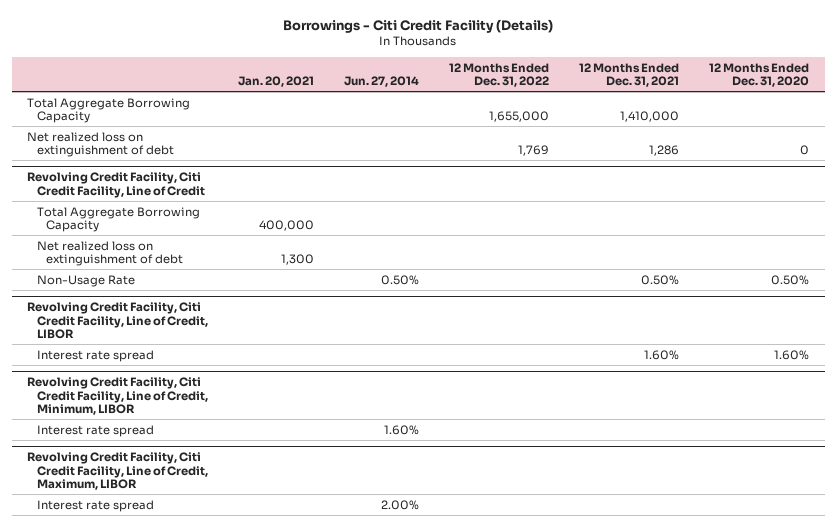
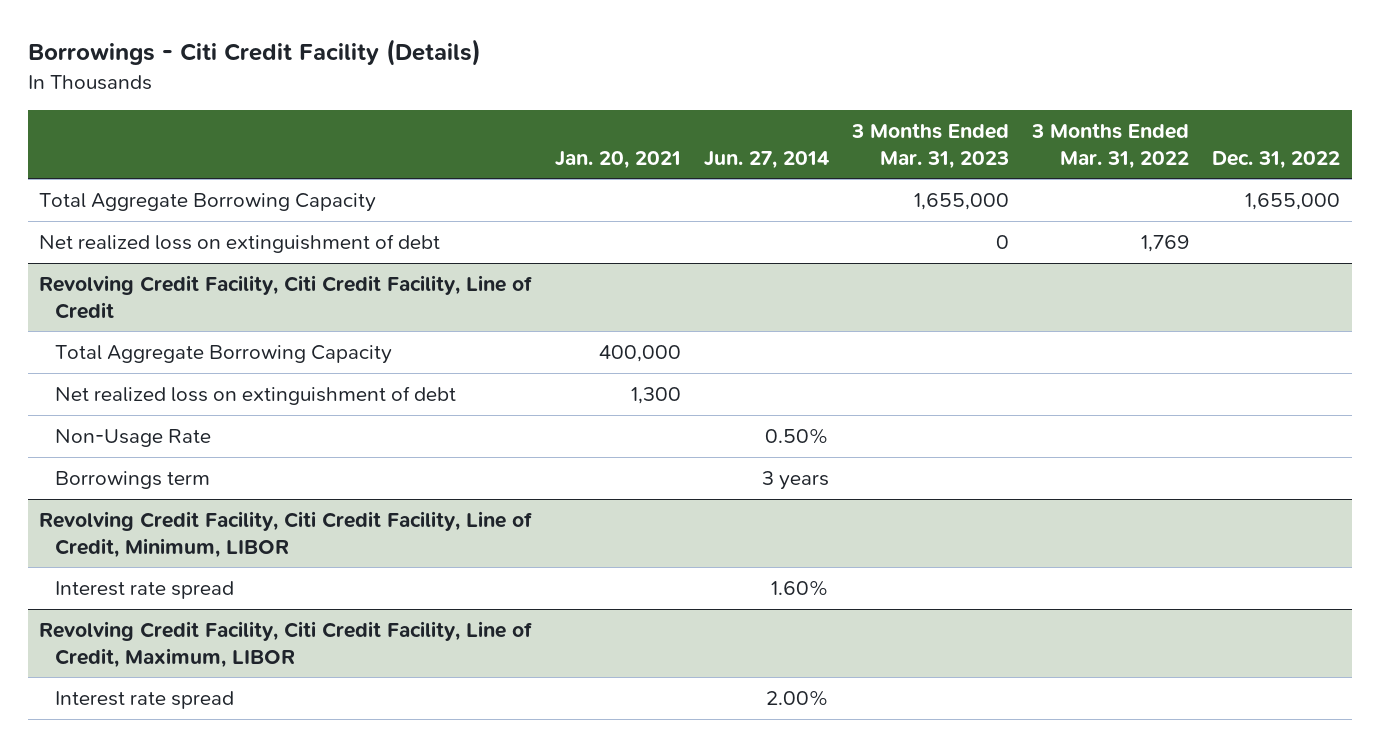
[449,62,550,88] 12 Months Ended Dec. 31, 2022 -> none
[579,62,680,88] 12 Months Ended Dec. 31, 2021 -> none
[709,62,810,88] 12 Months Ended Dec. 31, 2020 -> none
none -> [851,122,1010,169] 3 Months Ended Mar. 31, 2023
none -> [1031,122,1190,169] 3 Months Ended Mar. 31, 2022
none -> [1212,150,1341,169] Dec. 31, 2022
[27,302,208,340] Revolving Credit Facility, Citi Credit Facility, Line of Credit, LIBOR -> none
[36,349,154,362] Interest rate spread -> none
none -> [55,471,211,490] Borrowings term

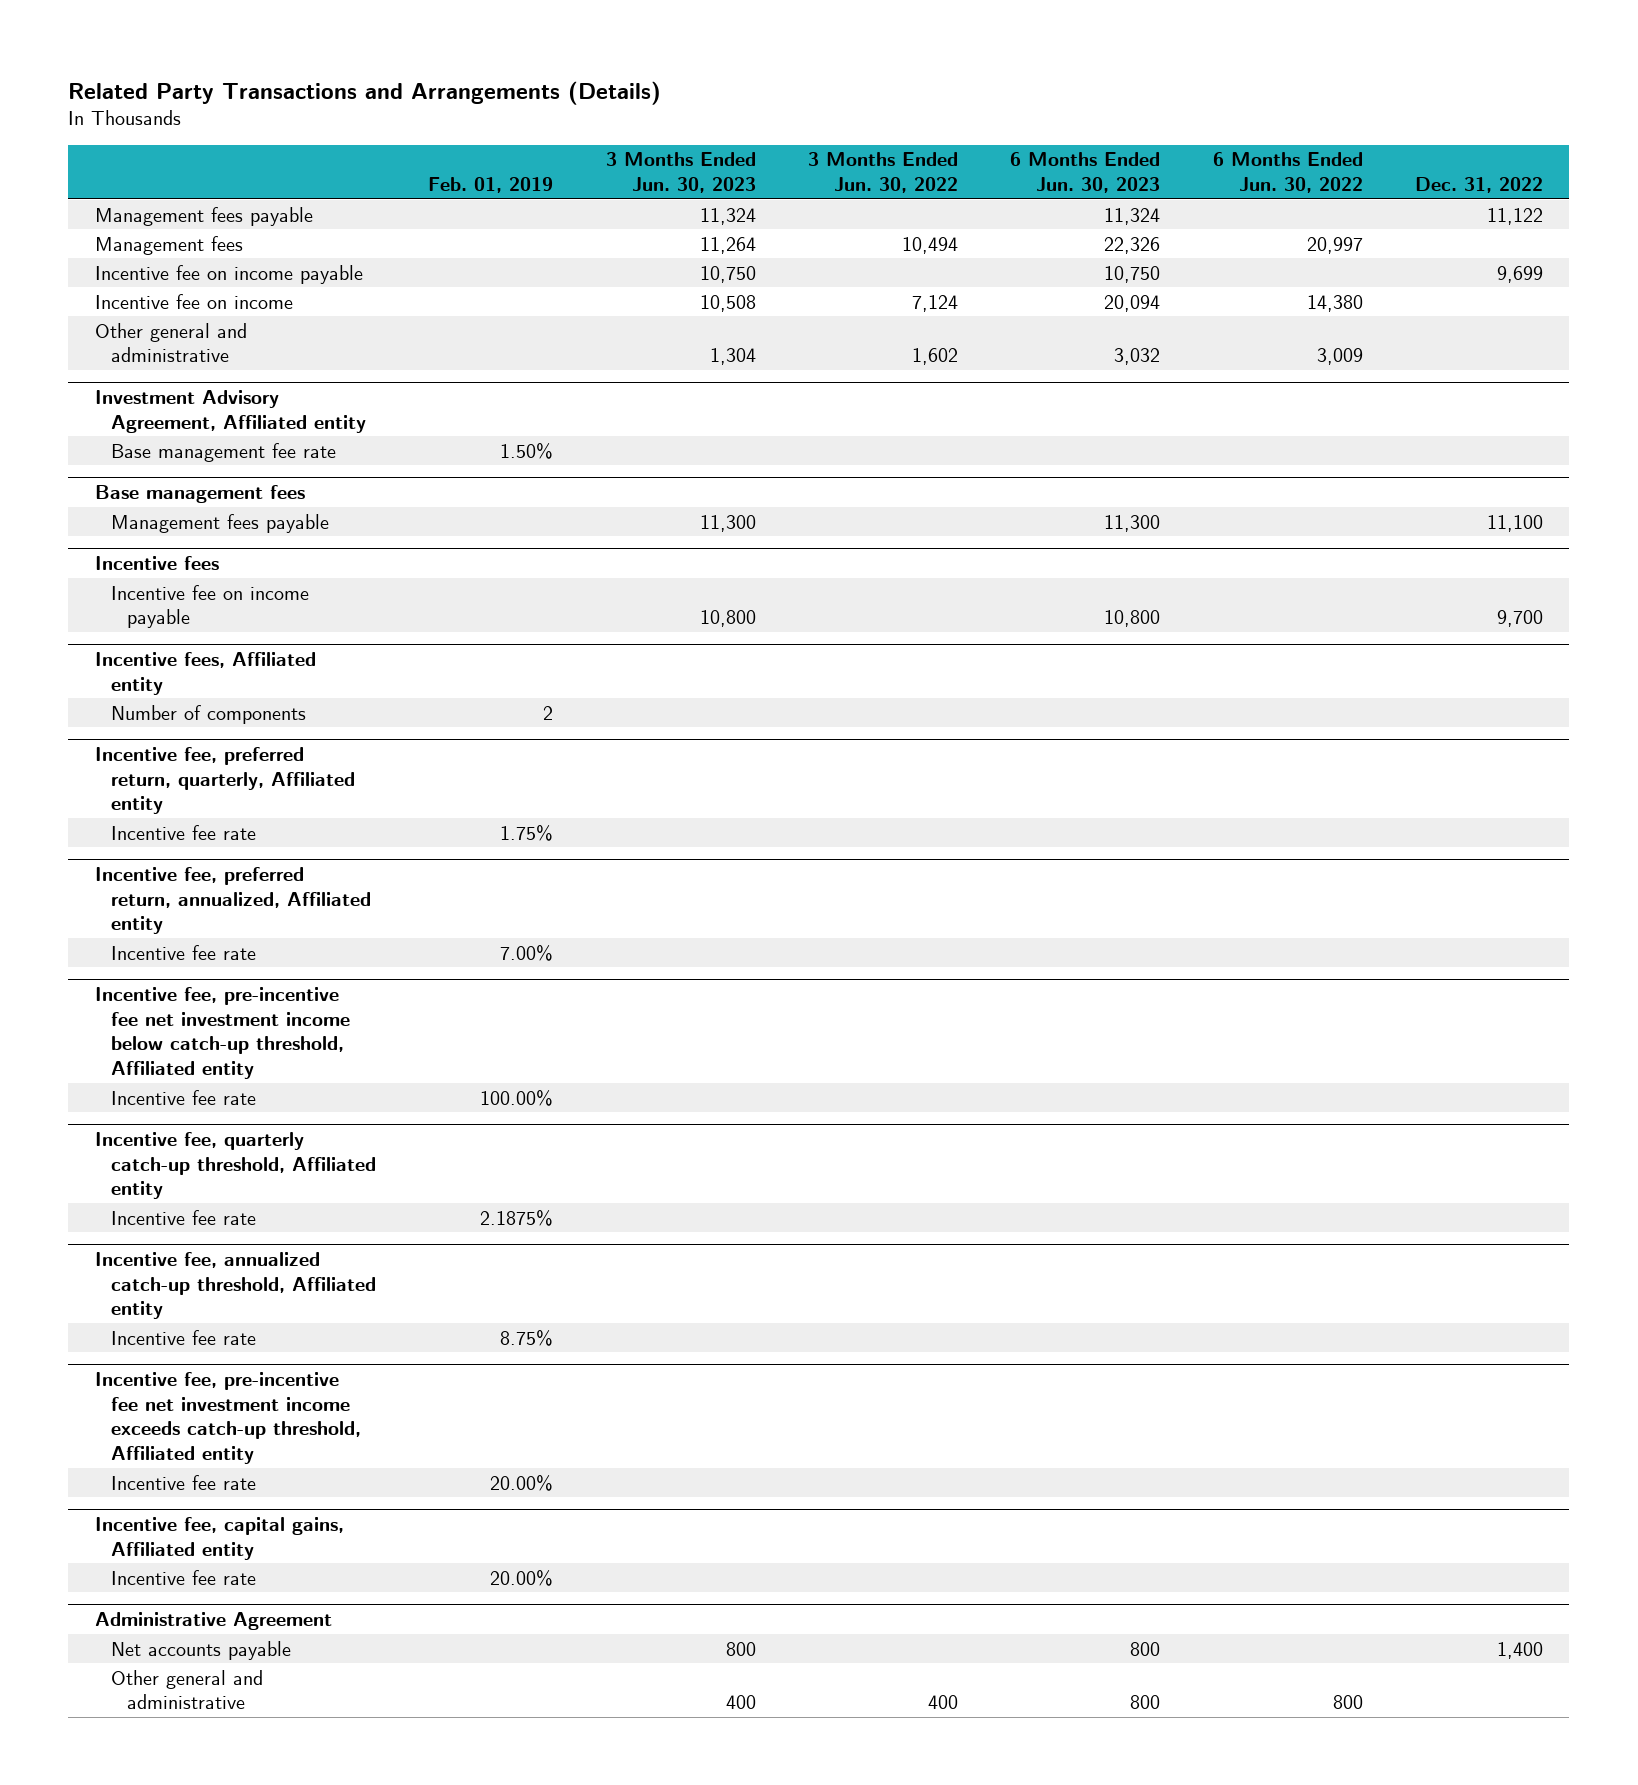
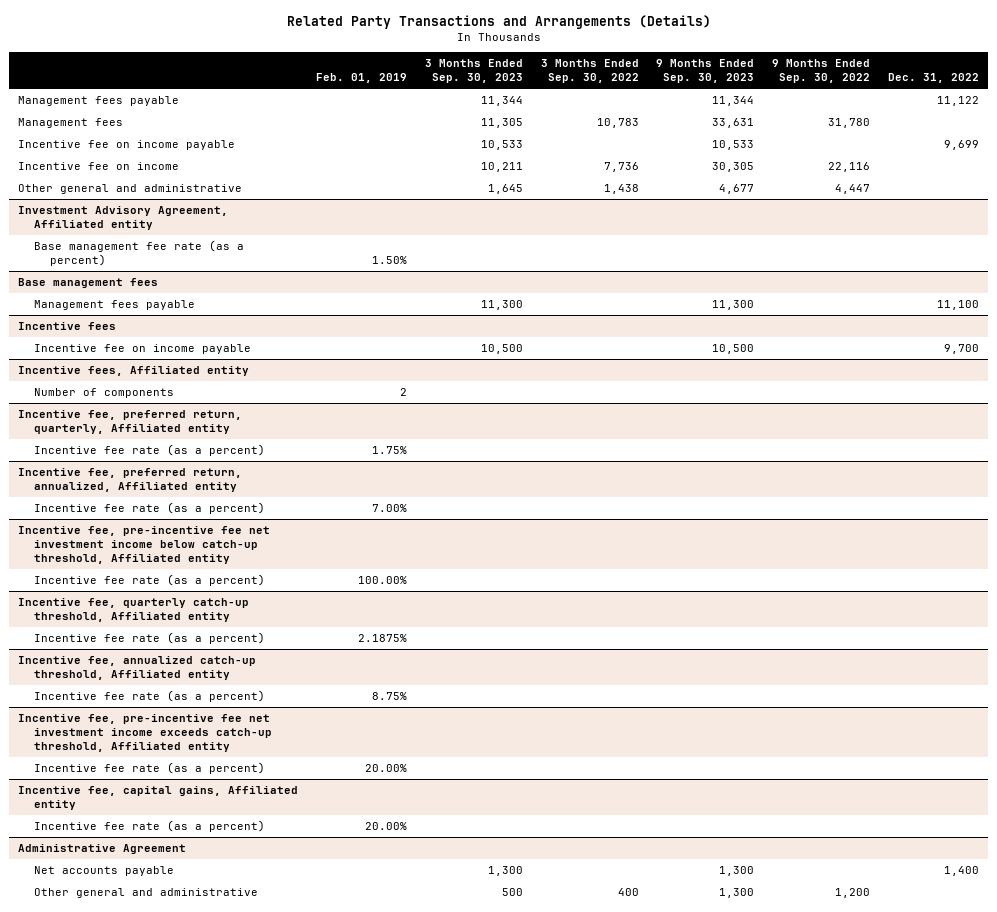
[605,152,756,193] 3 Months Ended Jun. 30, 2023 -> none
[807,152,958,193] 3 Months Ended Jun. 30, 2022 -> none
[1010,152,1161,193] 6 Months Ended Jun. 30, 2023 -> none
[1212,152,1363,193] 6 Months Ended Jun. 30, 2022 -> none
none -> [424,59,523,84] 3 Months Ended Sep. 30, 2023
none -> [540,59,639,84] 3 Months Ended Sep. 30, 2022
none -> [656,59,755,84] 9 Months Ended Sep. 30, 2023
none -> [772,59,871,84] 9 Months Ended Sep. 30, 2022
[110,442,336,462] Base management fee rate -> [33,240,244,267] Base management fee rate (as a percent)
[110,824,256,840] Incentive fee rate -> [33,444,265,457] Incentive fee rate (as a percent)
[110,944,256,960] Incentive fee rate -> [33,502,265,515] Incentive fee rate (as a percent)
[110,1089,256,1105] Incentive fee rate -> [33,574,265,587] Incentive fee rate (as a percent)
[110,1209,256,1225] Incentive fee rate -> [33,632,265,645] Incentive fee rate (as a percent)
[110,1329,256,1345] Incentive fee rate -> [33,690,265,703] Incentive fee rate (as a percent)
[110,1474,256,1490] Incentive fee rate -> [33,762,265,775] Incentive fee rate (as a percent)
[110,1569,256,1585] Incentive fee rate -> [33,820,265,833] Incentive fee rate (as a percent)

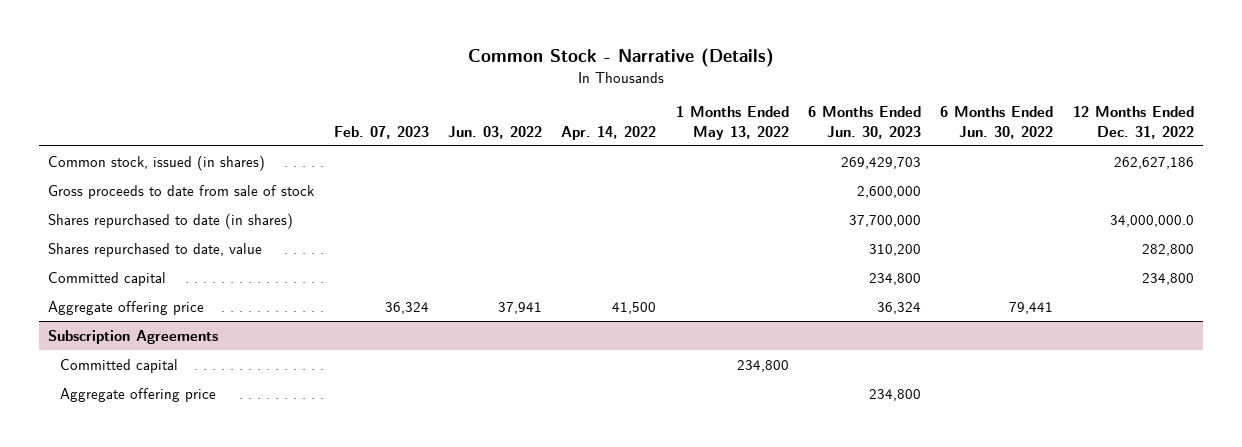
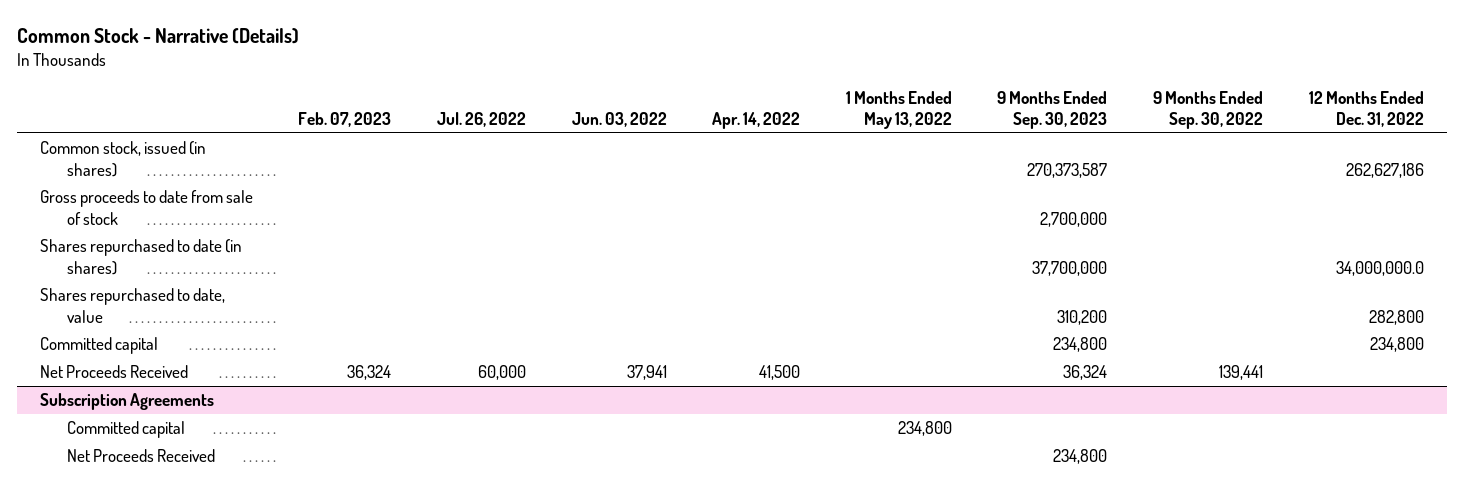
[807,106,921,139] 6 Months Ended Jun. 30, 2023 -> none
[940,106,1054,139] 6 Months Ended Jun. 30, 2022 -> none
none -> [437,111,527,127] Jul. 26, 2022
none -> [997,90,1108,129] 9 Months Ended Sep. 30, 2023
none -> [1153,90,1264,129] 9 Months Ended Sep. 30, 2022
[48,300,205,315] Aggregate offering price -> [39,365,188,379] Net Proceeds Received
[59,387,216,402] Aggregate offering price -> [66,449,215,463] Net Proceeds Received

